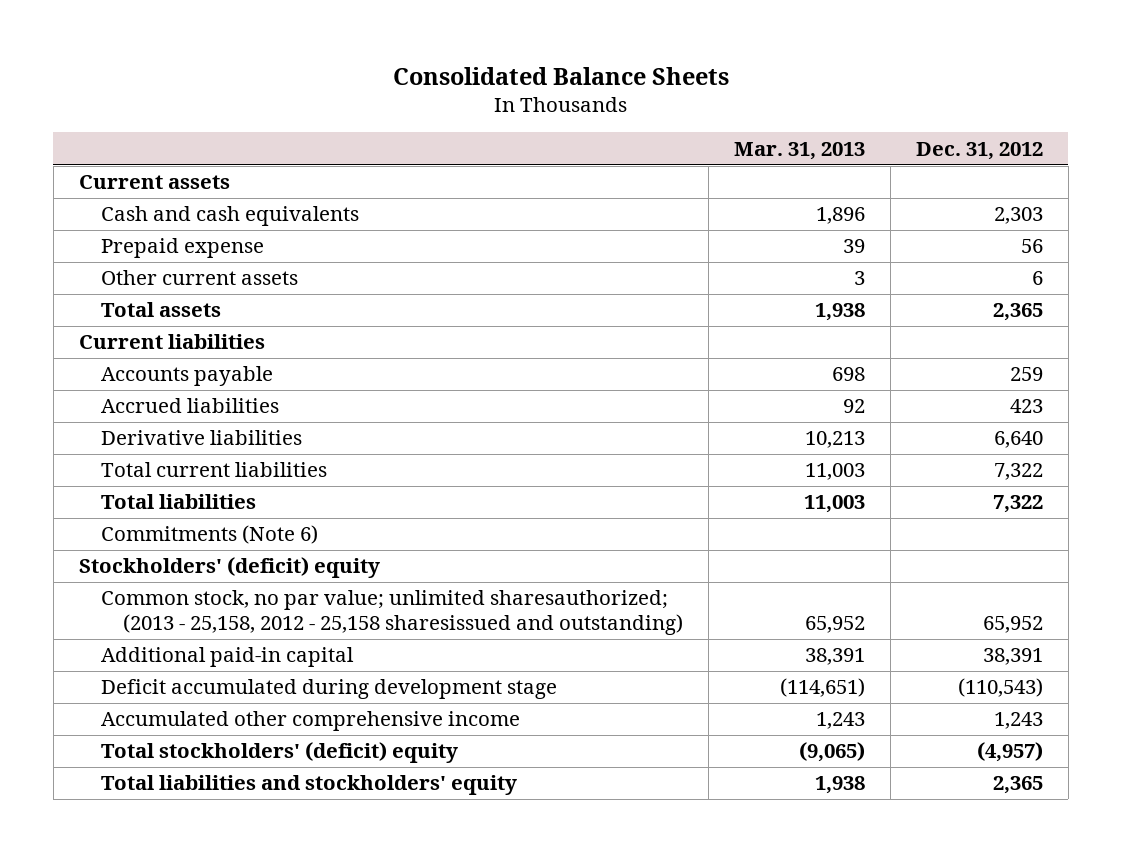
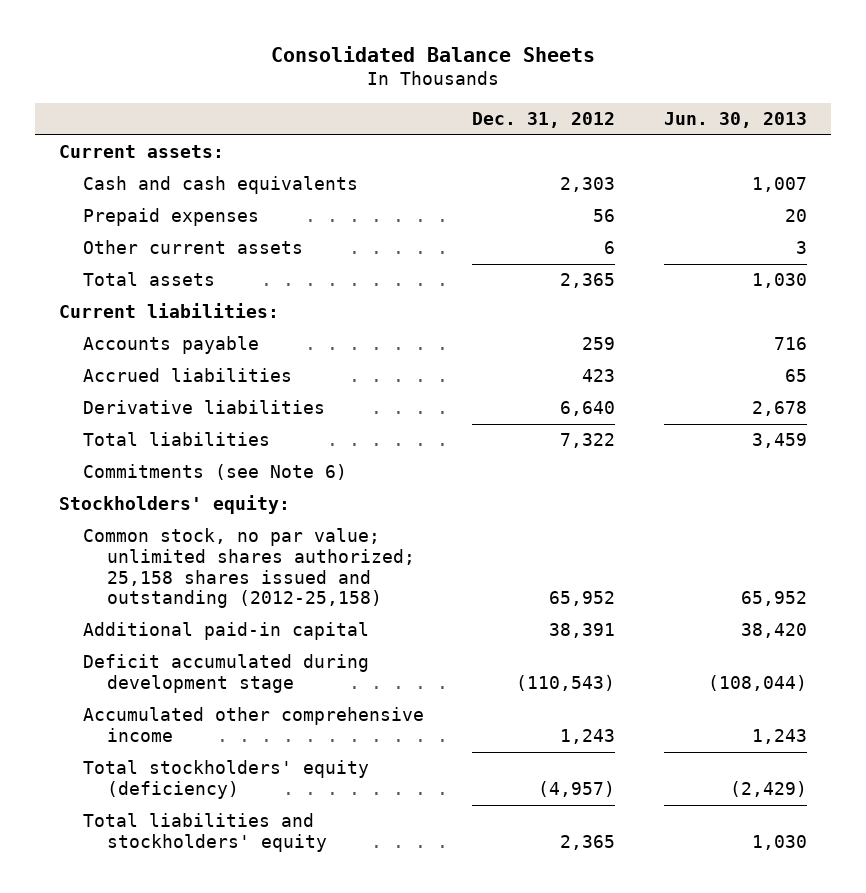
[733,141,865,160] Mar. 31, 2013 -> none
none -> [663,112,807,129] Jun. 30, 2013
[78,175,230,190] Current assets -> [59,145,225,159] Current assets:
[100,238,264,259] Prepaid expense -> [82,208,259,227] Prepaid expenses
[78,334,265,350] Current liabilities -> [59,303,280,319] Current liabilities:
[100,462,327,478] Total current liabilities -> none
[100,525,318,545] Commitments (Note 6) -> [82,464,347,481] Commitments (see Note 6)
[78,557,380,579] Stockholders' (deficit) equity -> [59,495,291,515] Stockholders' equity:
[100,590,683,636] Common stock, no par value; unlimited sharesauthorized; (2013 - 25,158, 2012 - 25,158 sharesissued and outstanding) -> [82,528,415,609] Common stock, no par value; unlimited shares authorized; 25,158 shares issued and outstanding (2012-25,158)
[100,742,458,764] Total stockholders' (deficit) equity -> [82,760,369,800] Total stockholders' equity (deficiency)

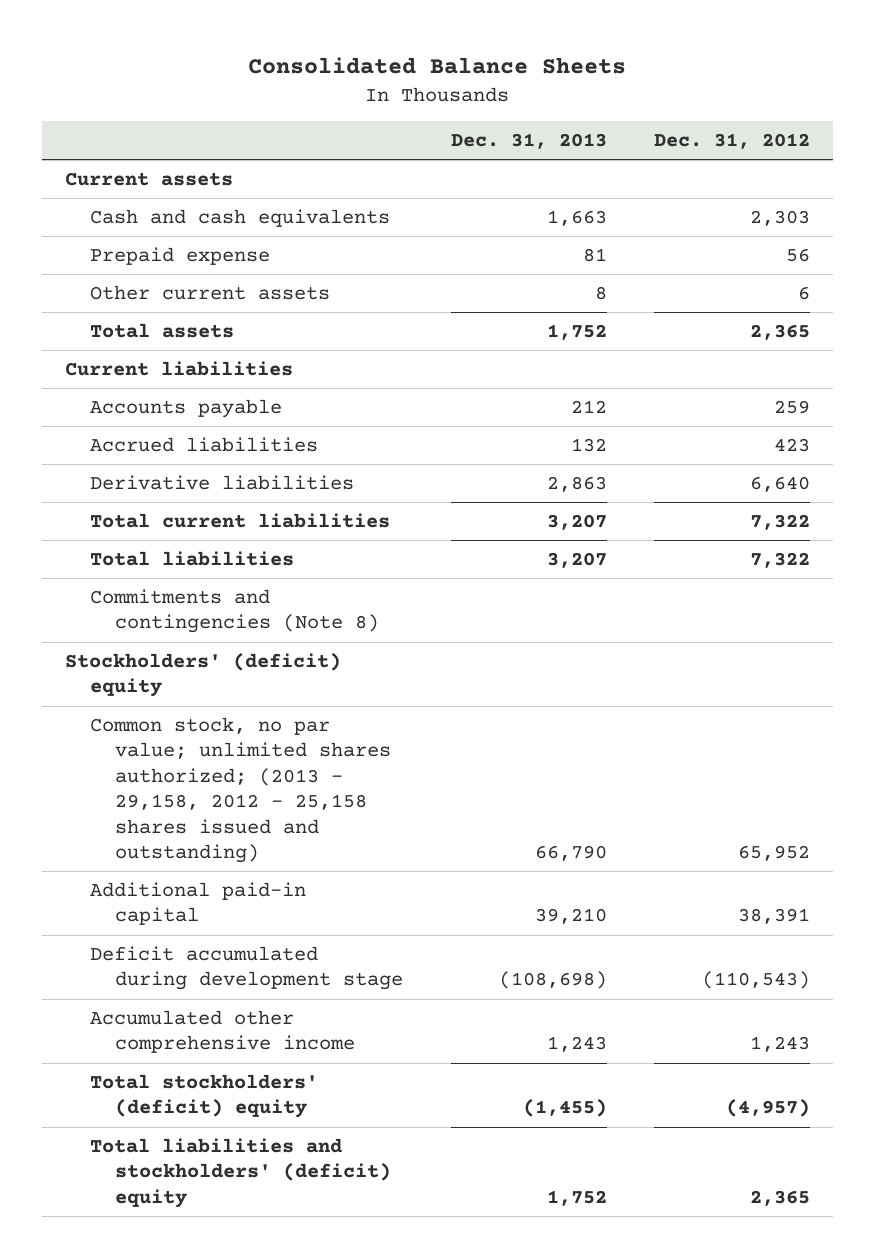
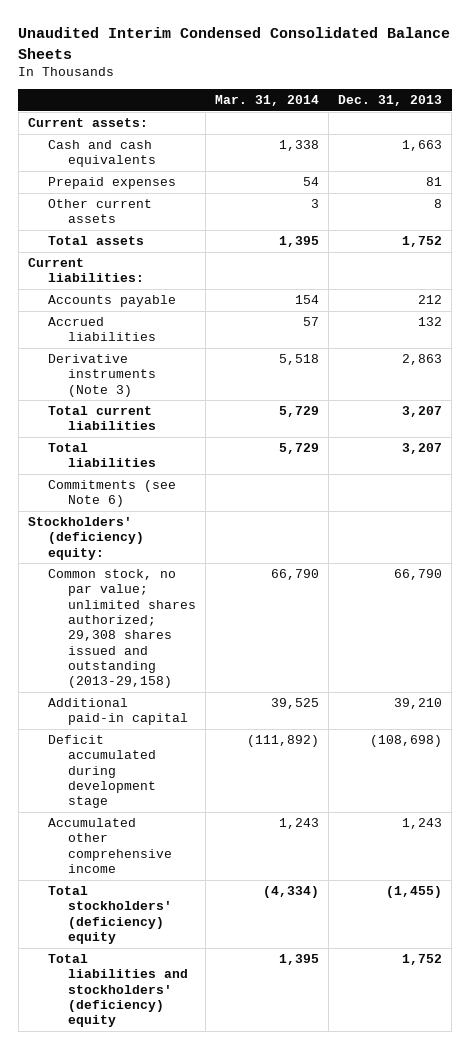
[248,57,627,75] Consolidated Balance Sheets -> [18,27,451,59] Unaudited Interim Condensed Consolidated Balance Sheets
[653,132,810,149] Dec. 31, 2012 -> none
none -> [215,95,320,107] Mar. 31, 2014
[65,172,234,187] Current assets -> [27,118,148,128] Current assets:
[90,247,271,266] Prepaid expense -> [47,177,176,190] Prepaid expenses
[65,361,294,377] Current liabilities -> [27,258,144,283] Current liabilities:
[90,475,355,491] Derivative liabilities -> [47,354,157,397] Derivative instruments (Note 3)
[90,589,380,634] Commitments and contingencies (Note 8) -> [47,480,176,508] Commitments (see Note 6)
[65,653,342,698] Stockholders' (deficit) equity -> [27,517,144,560] Stockholders' (deficiency) equity:
[90,717,392,863] Common stock, no par value; unlimited shares authorized; (2013 - 29,158, 2012 - 25,158 shares issued and outstanding) -> [47,569,197,689] Common stock, no par value; unlimited shares authorized; 29,308 shares issued and outstanding (2013-29,158)
[90,1074,319,1119] Total stockholders' (deficit) equity -> [47,886,173,945] Total stockholders' (deficiency) equity
[90,1138,392,1208] Total liabilities and stockholders' (deficit) equity -> [47,954,189,1028] Total liabilities and stockholders' (deficiency) equity

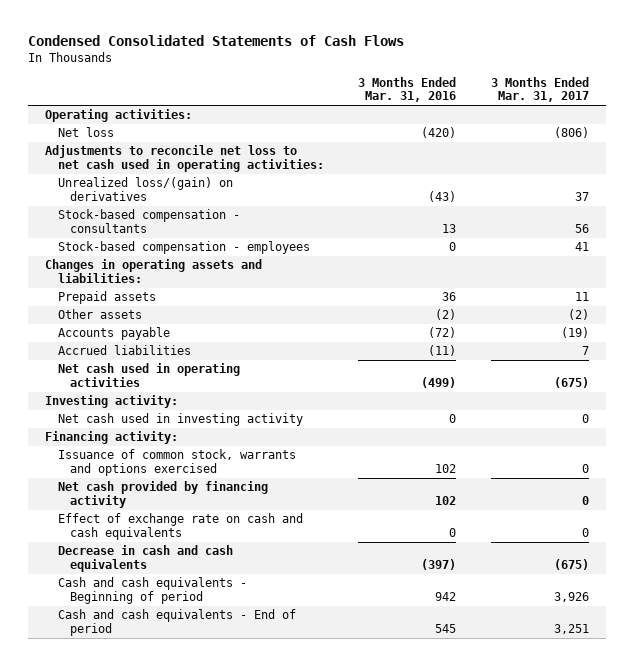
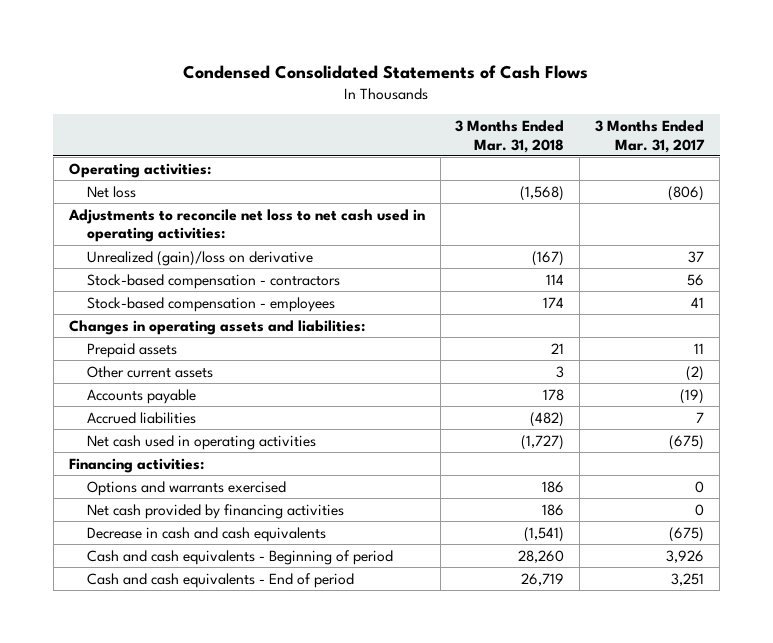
[358,76,457,103] 3 Months Ended Mar. 31, 2016 -> none
none -> [455,119,565,153] 3 Months Ended Mar. 31, 2018
[57,177,233,201] Unrealized loss/(gain) on derivatives -> [87,250,314,266] Unrealized (gain)/loss on derivative
[57,209,240,233] Stock-based compensation - consultants -> [87,273,341,289] Stock-based compensation - contractors
[57,309,142,320] Other assets -> [87,365,214,378] Other current assets
[45,395,179,409] Investing activity: -> none
[57,413,303,427] Net cash used in investing activity -> none
[45,431,179,445] Financing activity: -> none
[57,513,303,540] Effect of exchange rate on cash and cash equivalents -> none
none -> [68,457,204,473] Financing activities:
[57,449,296,476] Issuance of common stock, warrants and options exercised -> [87,480,287,496] Options and warrants exercised
[57,481,268,508] Net cash provided by financing activity -> [87,503,345,519] Net cash provided by financing activities

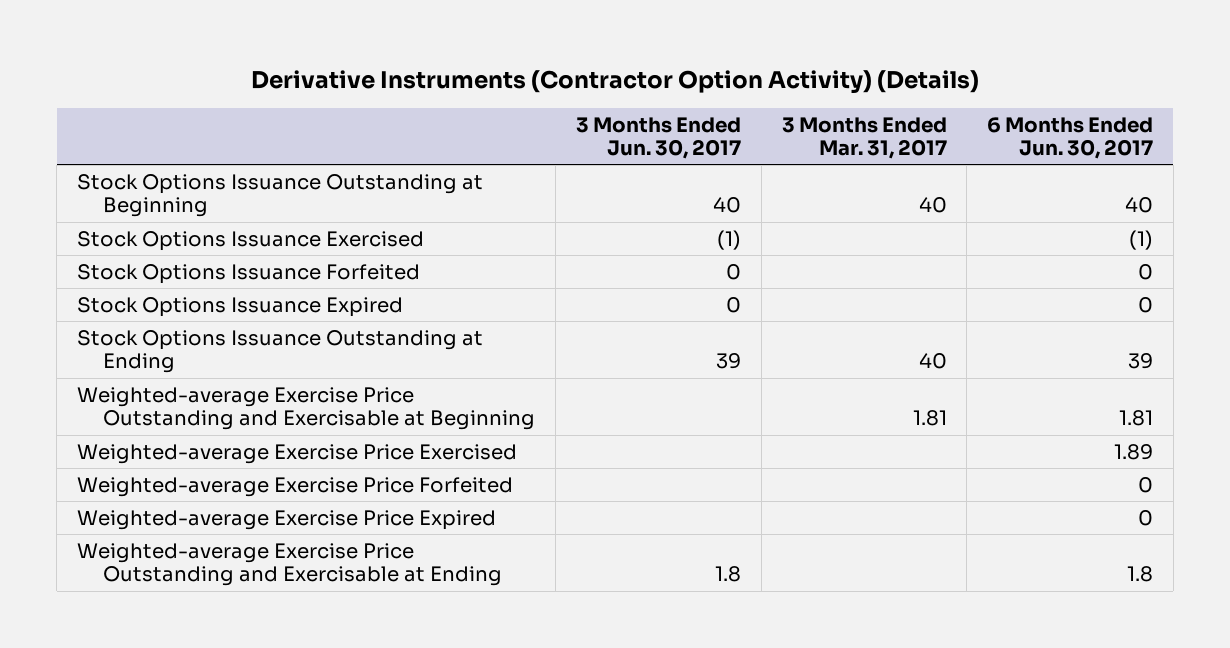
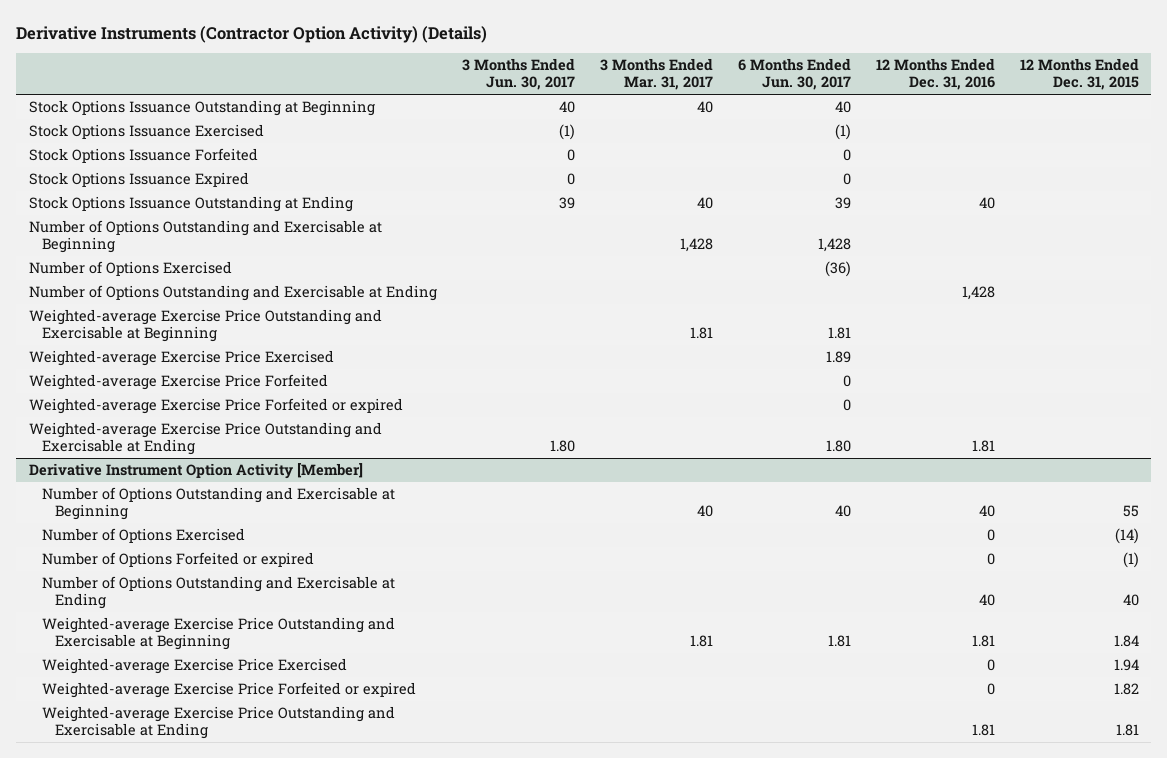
none -> [875,58,995,91] 12 Months Ended Dec. 31, 2016
none -> [1019,58,1139,91] 12 Months Ended Dec. 31, 2015
none -> [28,220,382,254] Number of Options Outstanding and Exercisable at Beginning
none -> [28,261,232,277] Number of Options Exercised
none -> [28,285,437,302] Number of Options Outstanding and Exercisable at Ending
[77,510,497,531] Weighted-average Exercise Price Expired -> [28,398,403,415] Weighted-average Exercise Price Forfeited or expired
[715,566,742,583] 1.8 -> [549,440,575,453] 1.80
[1127,566,1154,583] 1.8 -> [825,440,851,453] 1.80
none -> [28,463,363,480] Derivative Instrument Option Activity [Member]
none -> [41,487,395,521] Number of Options Outstanding and Exercisable at Beginning
none -> [41,528,245,544] Number of Options Exercised
none -> [41,552,314,568] Number of Options Forfeited or expired
none -> [41,576,395,610] Number of Options Outstanding and Exercisable at Ending
none -> [41,617,395,651] Weighted-average Exercise Price Outstanding and Exercisable at Beginning
none -> [41,658,347,675] Weighted-average Exercise Price Exercised
none -> [41,682,416,699] Weighted-average Exercise Price Forfeited or expired
none -> [41,706,395,740] Weighted-average Exercise Price Outstanding and Exercisable at Ending

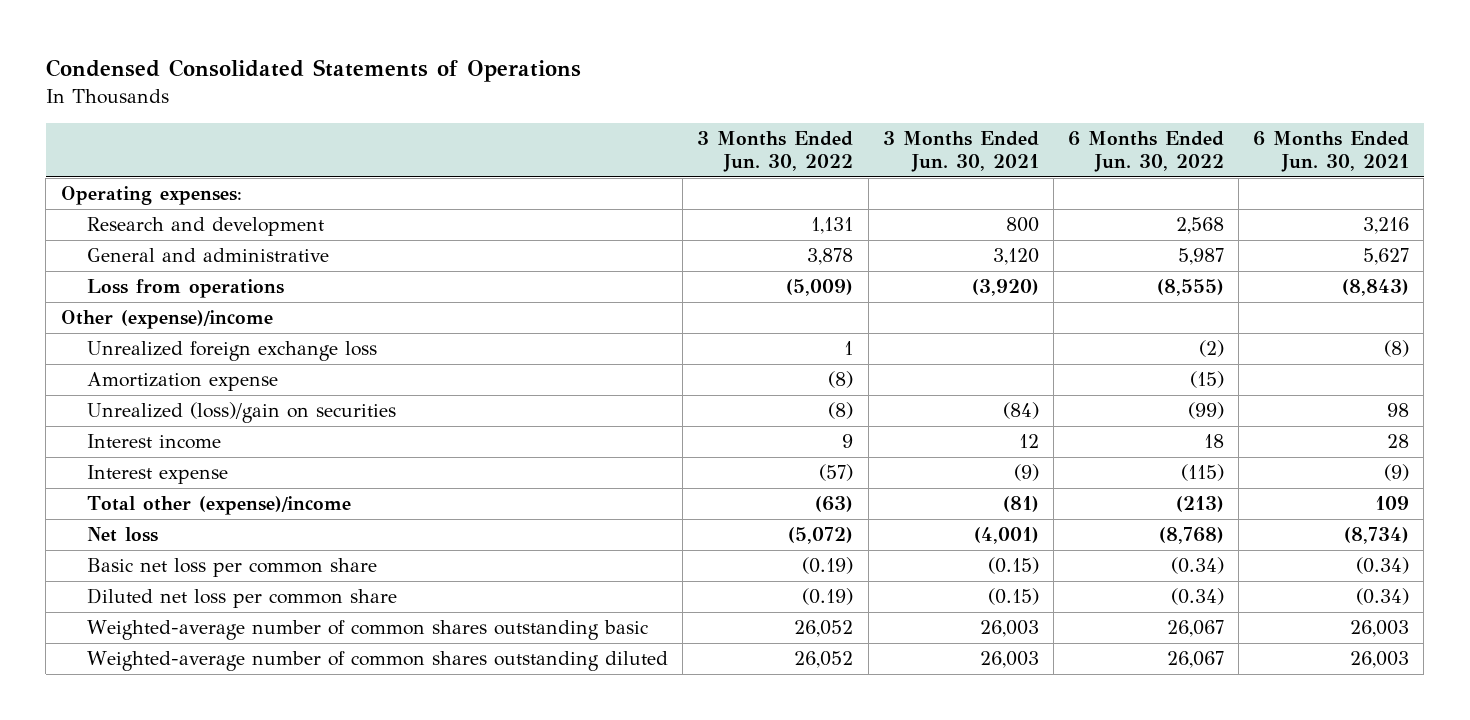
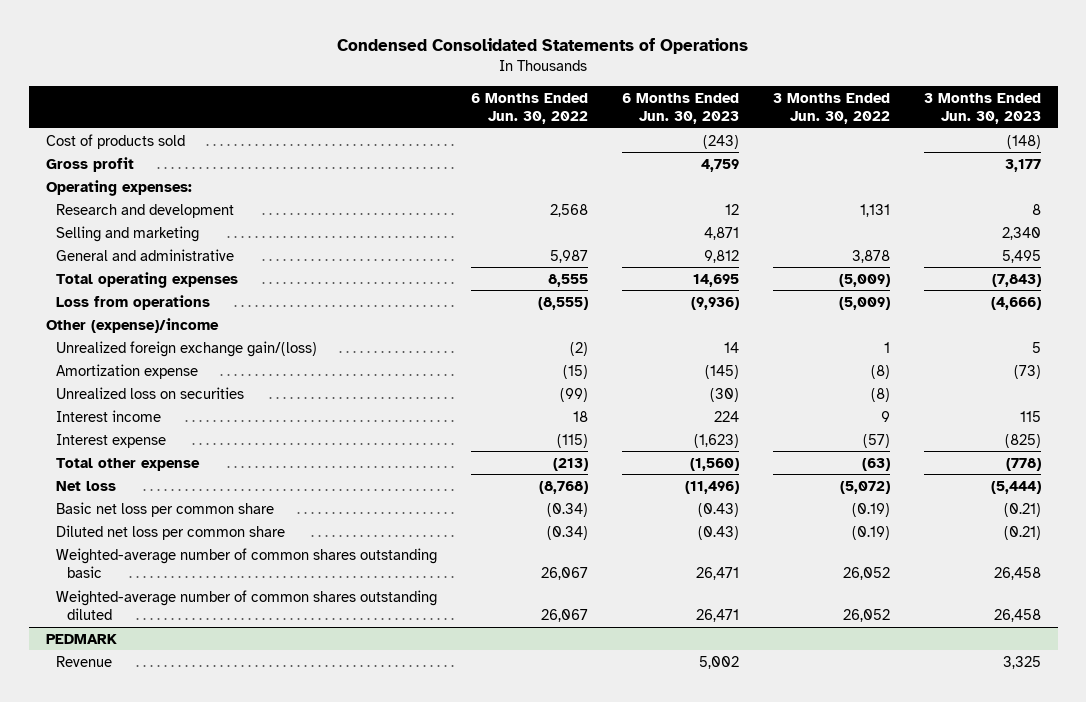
[882,131,1039,173] 3 Months Ended Jun. 30, 2021 -> none
[1253,131,1410,173] 6 Months Ended Jun. 30, 2021 -> none
none -> [622,92,740,125] 6 Months Ended Jun. 30, 2023
none -> [923,92,1041,125] 3 Months Ended Jun. 30, 2023
none -> [45,133,185,149] Cost of products sold
none -> [45,156,134,172] Gross profit
none -> [56,225,200,242] Selling and marketing
none -> [56,271,239,288] Total operating expenses
[87,341,378,362] Unrealized foreign exchange loss -> [56,340,318,357] Unrealized foreign exchange gain/(loss)
[87,402,397,424] Unrealized (loss)/gain on securities -> [56,386,245,399] Unrealized loss on securities
[87,496,352,516] Total other (expense)/income -> [56,457,201,471] Total other expense
none -> [45,633,117,644] PEDMARK
none -> [56,655,113,667] Revenue

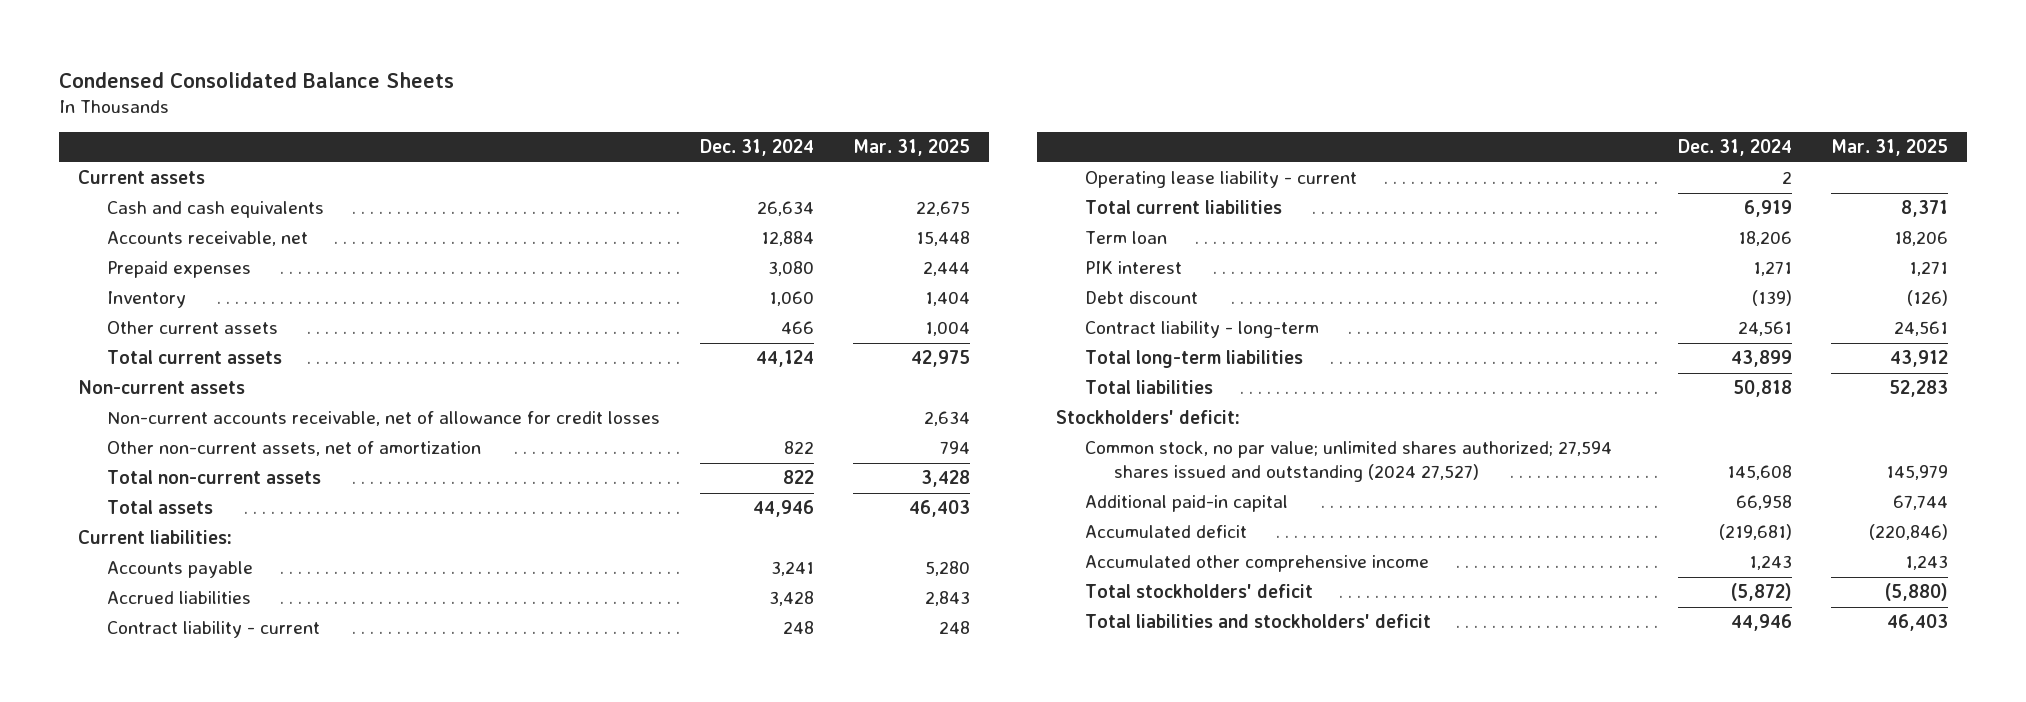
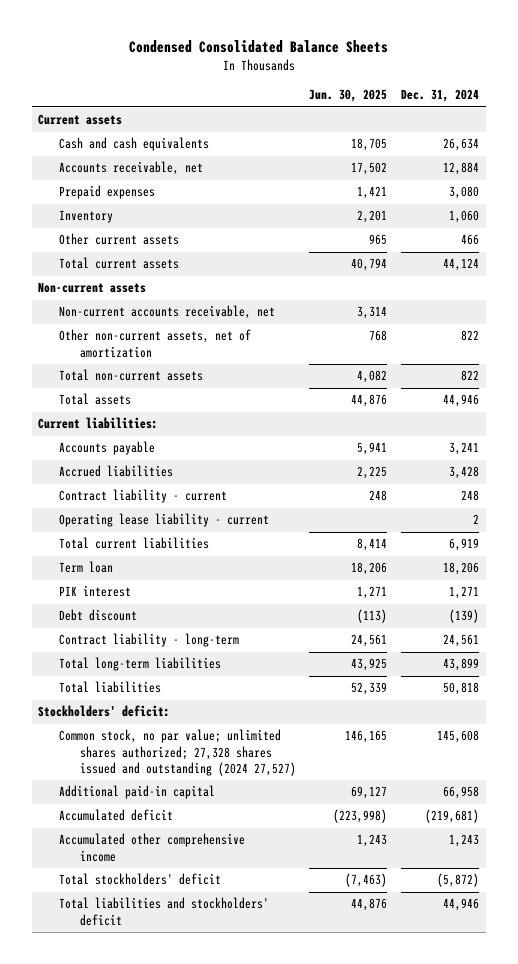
[852,139,970,157] Mar. 31, 2025 -> none
none -> [309,89,388,103] Jun. 30, 2025
[107,411,661,427] Non-current accounts receivable, net of allowance for credit losses -> [59,305,276,320] Non-current accounts receivable, net
[1085,441,1613,483] Common stock, no par value; unlimited shares authorized; 27,594 shares issued and outstanding (2024 27,527) -> [59,729,296,777] Common stock, no par value; unlimited shares authorized; 27,328 shares issued and outstanding (2024 27,527)

